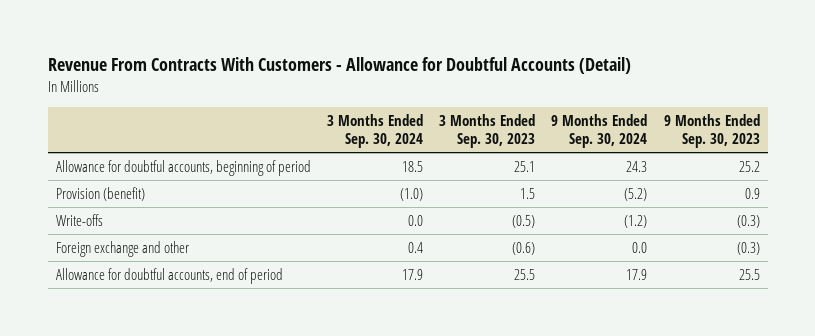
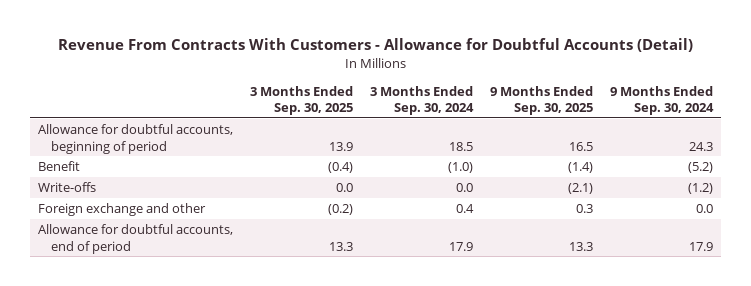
[439,113,536,149] 3 Months Ended Sep. 30, 2023 -> none
[663,113,760,149] 9 Months Ended Sep. 30, 2023 -> none
none -> [250,85,354,116] 3 Months Ended Sep. 30, 2025
none -> [490,85,594,116] 9 Months Ended Sep. 30, 2025
[55,186,145,201] Provision (benefit) -> [38,160,81,171] Benefit

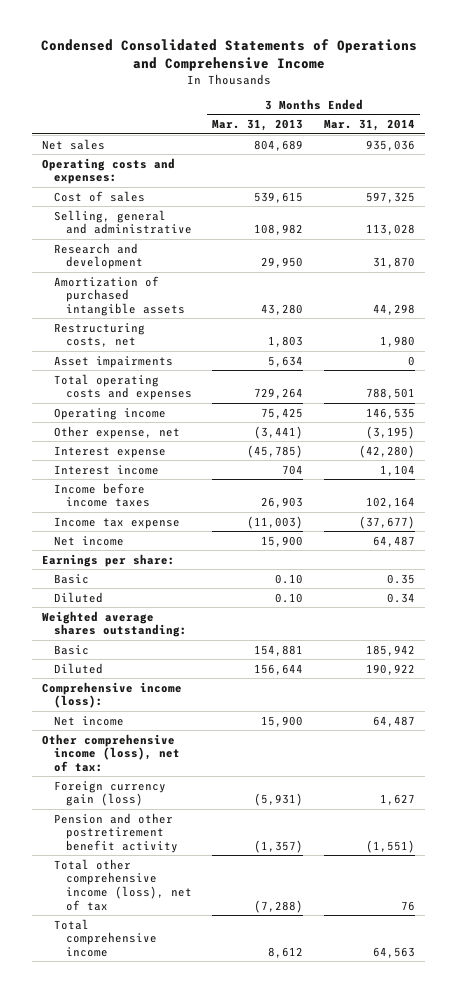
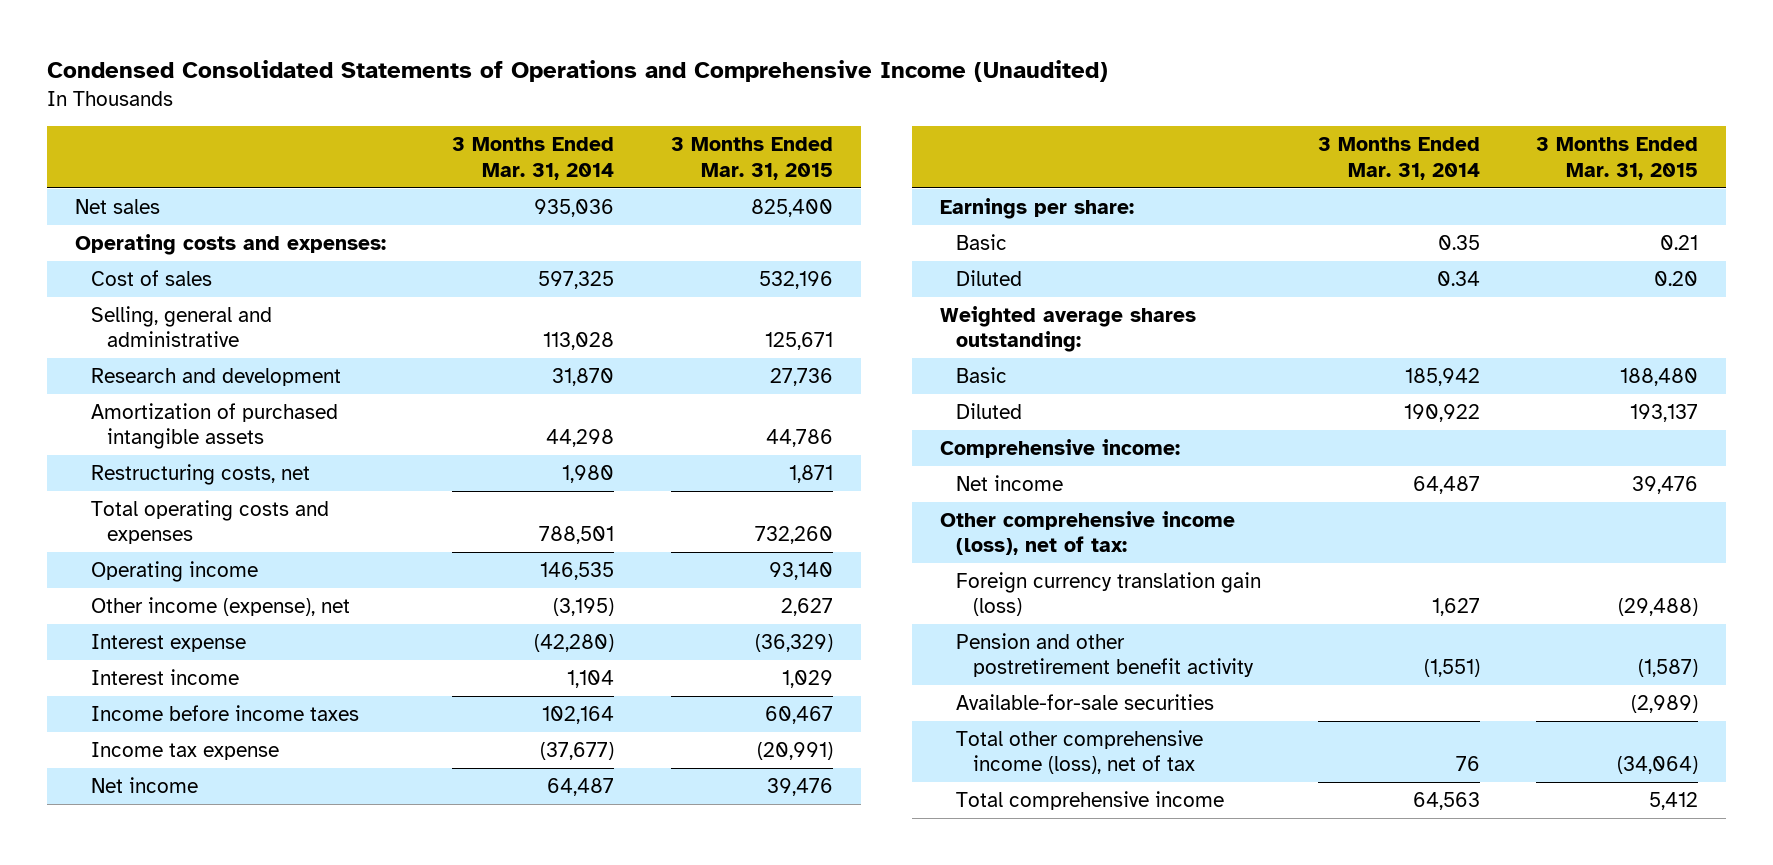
[40,39,417,72] Condensed Consolidated Statements of Operations and Comprehensive Income -> [46,60,1108,83] Condensed Consolidated Statements of Operations and Comprehensive Income (Unaudited)
[212,119,304,132] Mar. 31, 2013 -> none
none -> [670,137,833,180] 3 Months Ended Mar. 31, 2015
[54,355,174,368] Asset impairments -> none
[54,425,181,439] Other expense, net -> [91,596,351,616] Other income (expense), net
[42,681,183,709] Comprehensive income (loss): -> [940,438,1181,458] Comprehensive income:
[54,780,167,807] Foreign currency gain (loss) -> [956,571,1262,617] Foreign currency translation gain (loss)
none -> [956,693,1215,710] Available-for-sale securities

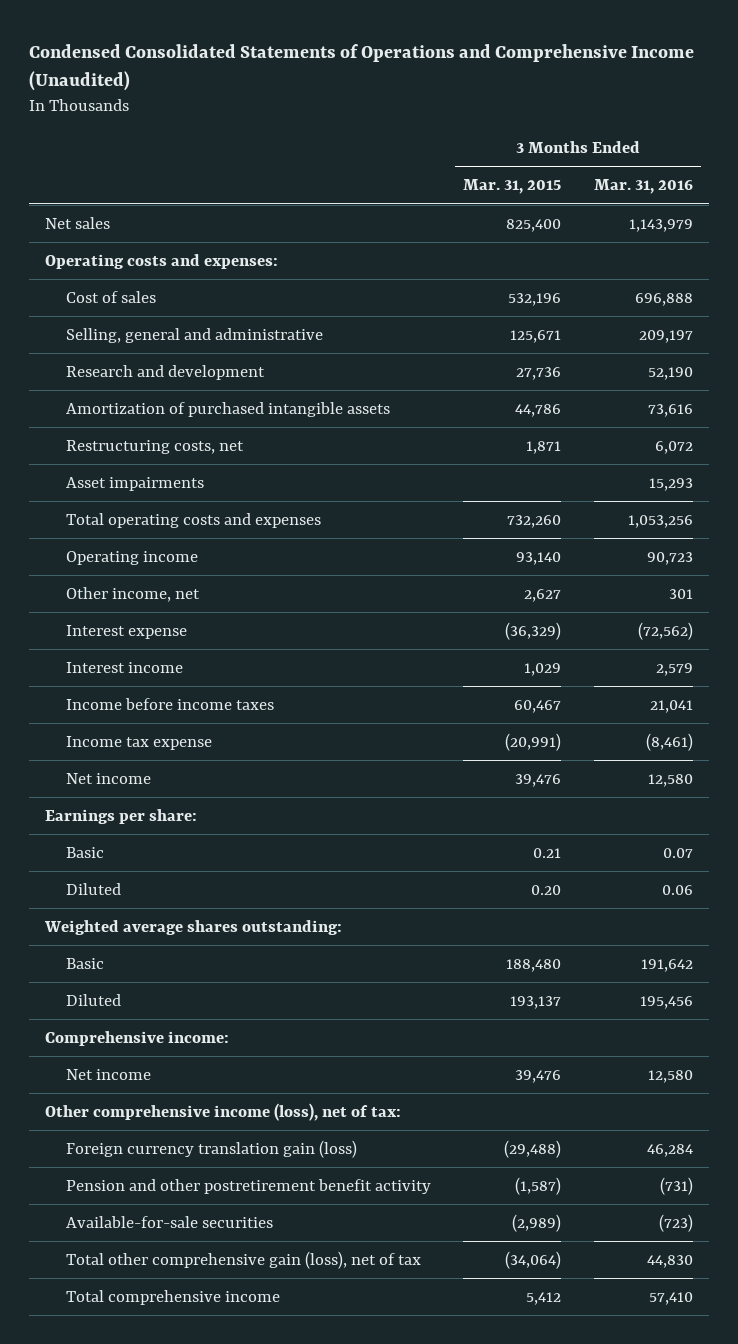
[452,137,615,180] 3 Months Ended Mar. 31, 2014 -> none
none -> [593,179,693,195] Mar. 31, 2016
none -> [65,476,204,491] Asset impairments
[91,596,351,616] Other income (expense), net -> [65,586,200,602] Other income, net
[956,729,1204,775] Total other comprehensive income (loss), net of tax -> [65,1250,421,1269] Total other comprehensive gain (loss), net of tax

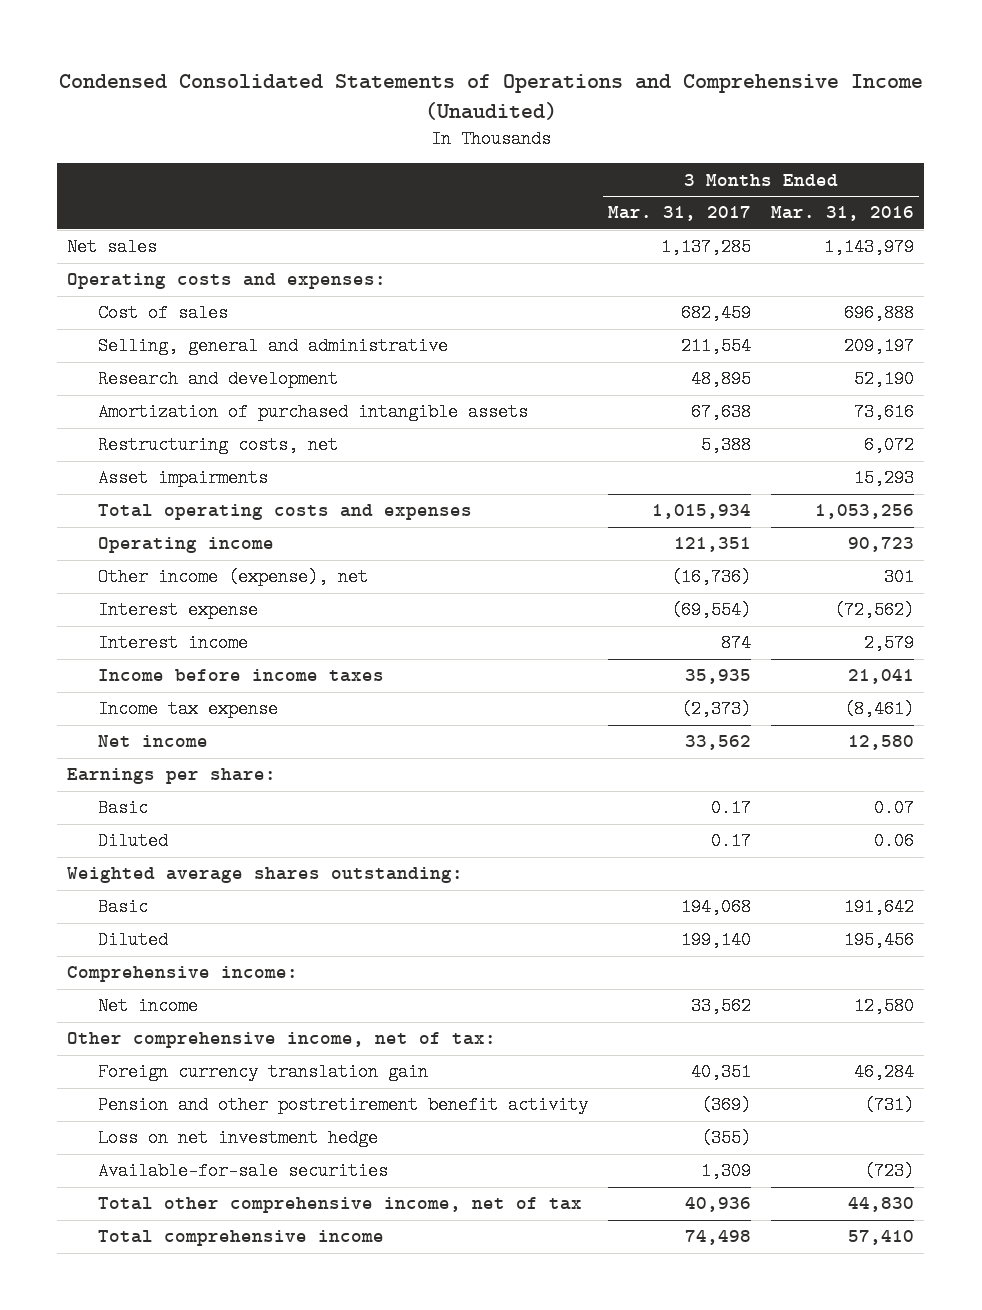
[463,179,562,195] Mar. 31, 2015 -> none
none -> [608,206,752,222] Mar. 31, 2017
[65,586,200,602] Other income, net -> [98,568,369,587] Other income (expense), net
[45,1102,402,1121] Other comprehensive income (loss), net of tax: -> [67,1032,497,1049] Other comprehensive income, net of tax:
[65,1139,357,1158] Foreign currency translation gain (loss) -> [98,1063,429,1082] Foreign currency translation gain
none -> [98,1129,379,1148] Loss on net investment hedge
[65,1250,421,1269] Total other comprehensive gain (loss), net of tax -> [98,1197,583,1214] Total other comprehensive income, net of tax

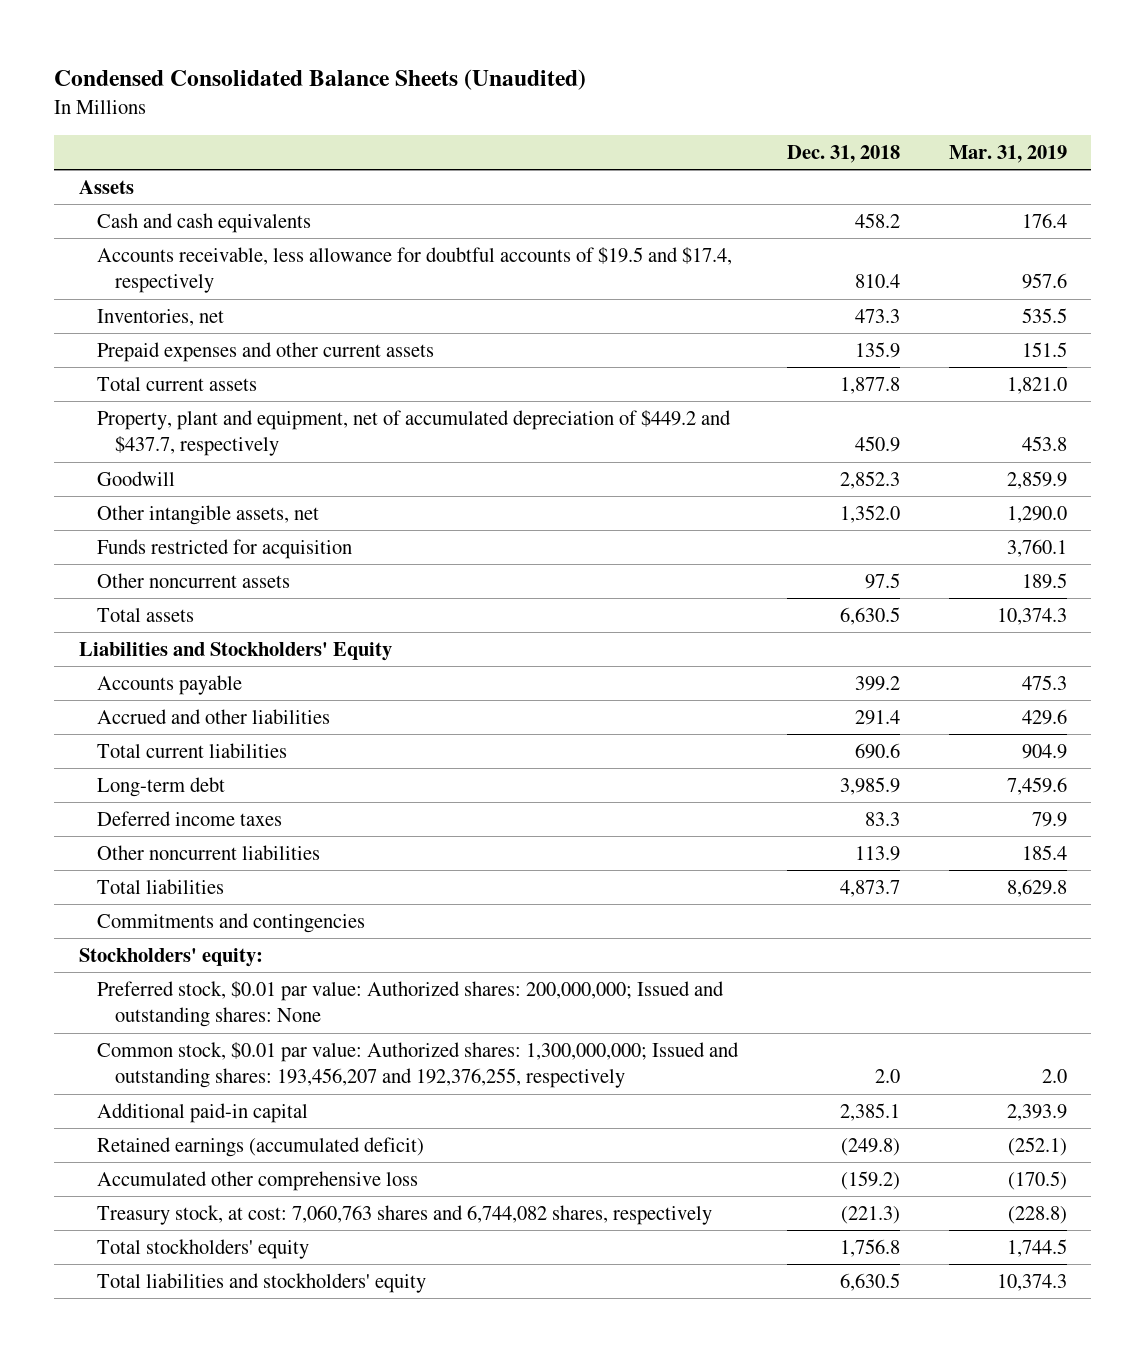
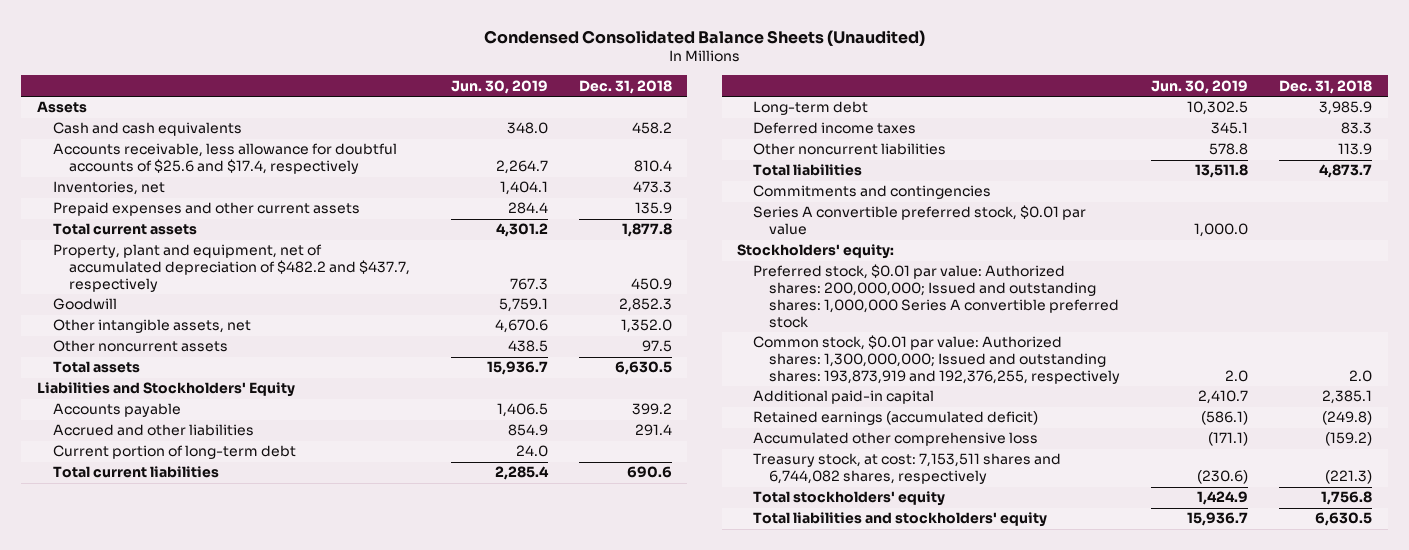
[948,144,1067,163] Mar. 31, 2019 -> none
none -> [450,79,548,94] Jun. 30, 2019
[96,246,732,294] Accounts receivable, less allowance for doubtful accounts of $19.5 and $17.4, respectively -> [52,143,397,175] Accounts receivable, less allowance for doubtful accounts of $25.6 and $17.4, respectively
[96,409,731,457] Property, plant and equipment, net of accumulated depreciation of $449.2 and $437.7, respectively -> [52,244,410,293] Property, plant and equipment, net of accumulated depreciation of $482.2 and $437.7, respectively
[96,538,352,559] Funds restricted for acquisition -> none
none -> [52,445,296,460] Current portion of long-term debt
none -> [753,205,1087,236] Series A convertible preferred stock, $0.01 par value
[96,980,724,1028] Preferred stock, $0.01 par value: Authorized shares: 200,000,000; Issued and outstanding shares: None -> [753,264,1120,328] Preferred stock, $0.01 par value: Authorized shares: 200,000,000; Issued and outstanding shares: 1,000,000 Series A convertible preferred stock
[96,1041,739,1089] Common stock, $0.01 par value: Authorized shares: 1,300,000,000; Issued and outstanding shares: 193,456,207 and 192,376,255, respectively -> [753,335,1121,385] Common stock, $0.01 par value: Authorized shares: 1,300,000,000; Issued and outstanding shares: 193,873,919 and 192,376,255, respectively
[96,1204,712,1225] Treasury stock, at cost: 7,060,763 shares and 6,744,082 shares, respectively -> [753,453,1062,485] Treasury stock, at cost: 7,153,511 shares and 6,744,082 shares, respectively

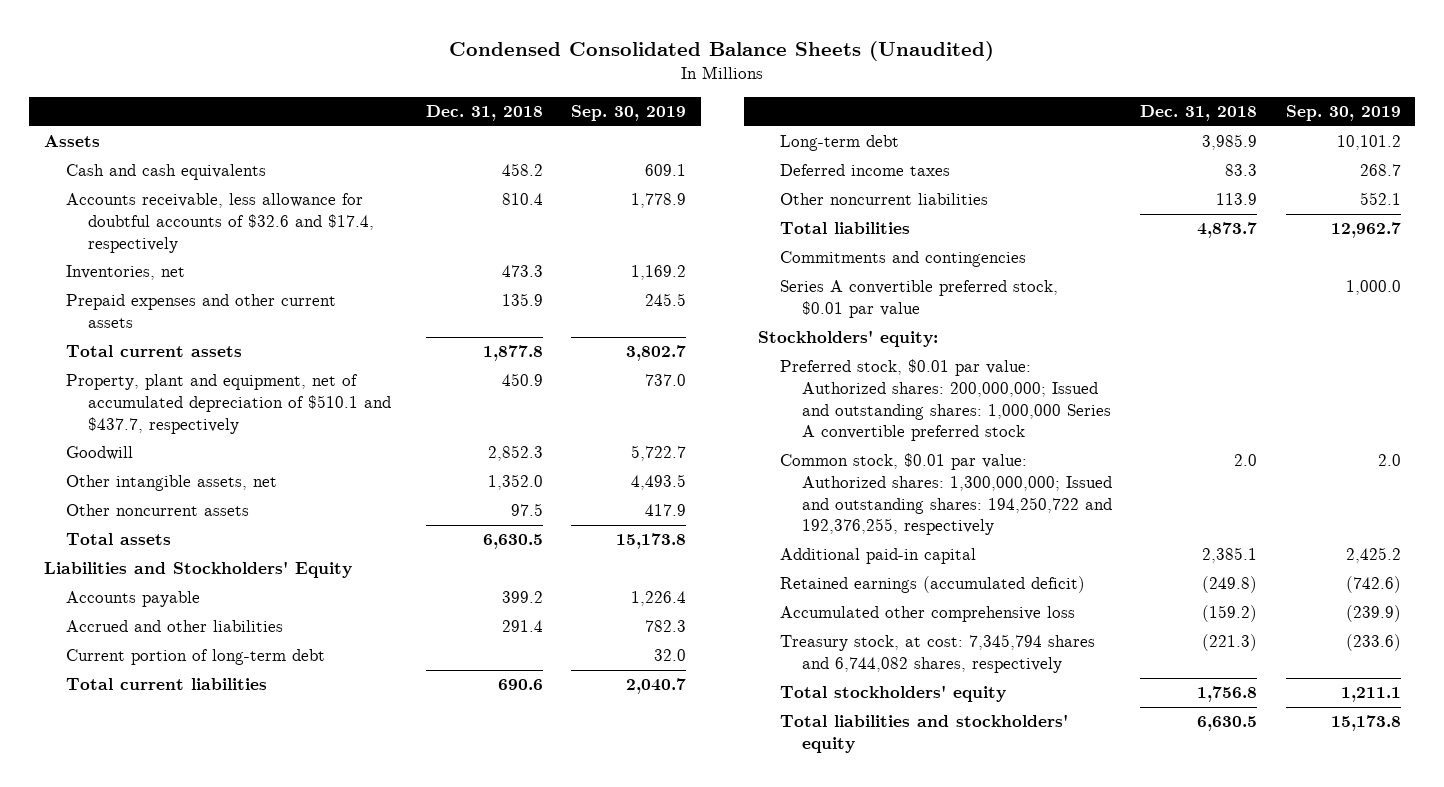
[450,79,548,94] Jun. 30, 2019 -> none
none -> [571,105,687,122] Sep. 30, 2019
[52,143,397,175] Accounts receivable, less allowance for doubtful accounts of $25.6 and $17.4, respectively -> [65,193,374,253] Accounts receivable, less allowance for doubtful accounts of $32.6 and $17.4, respectively
[52,244,410,293] Property, plant and equipment, net of accumulated depreciation of $482.2 and $437.7, respectively -> [65,374,391,434] Property, plant and equipment, net of accumulated depreciation of $510.1 and $437.7, respectively
[753,335,1121,385] Common stock, $0.01 par value: Authorized shares: 1,300,000,000; Issued and outstanding shares: 193,873,919 and 192,376,255, respectively -> [779,453,1112,536] Common stock, $0.01 par value: Authorized shares: 1,300,000,000; Issued and outstanding shares: 194,250,722 and 192,376,255, respectively
[753,453,1062,485] Treasury stock, at cost: 7,153,511 shares and 6,744,082 shares, respectively -> [779,634,1095,674] Treasury stock, at cost: 7,345,794 shares and 6,744,082 shares, respectively

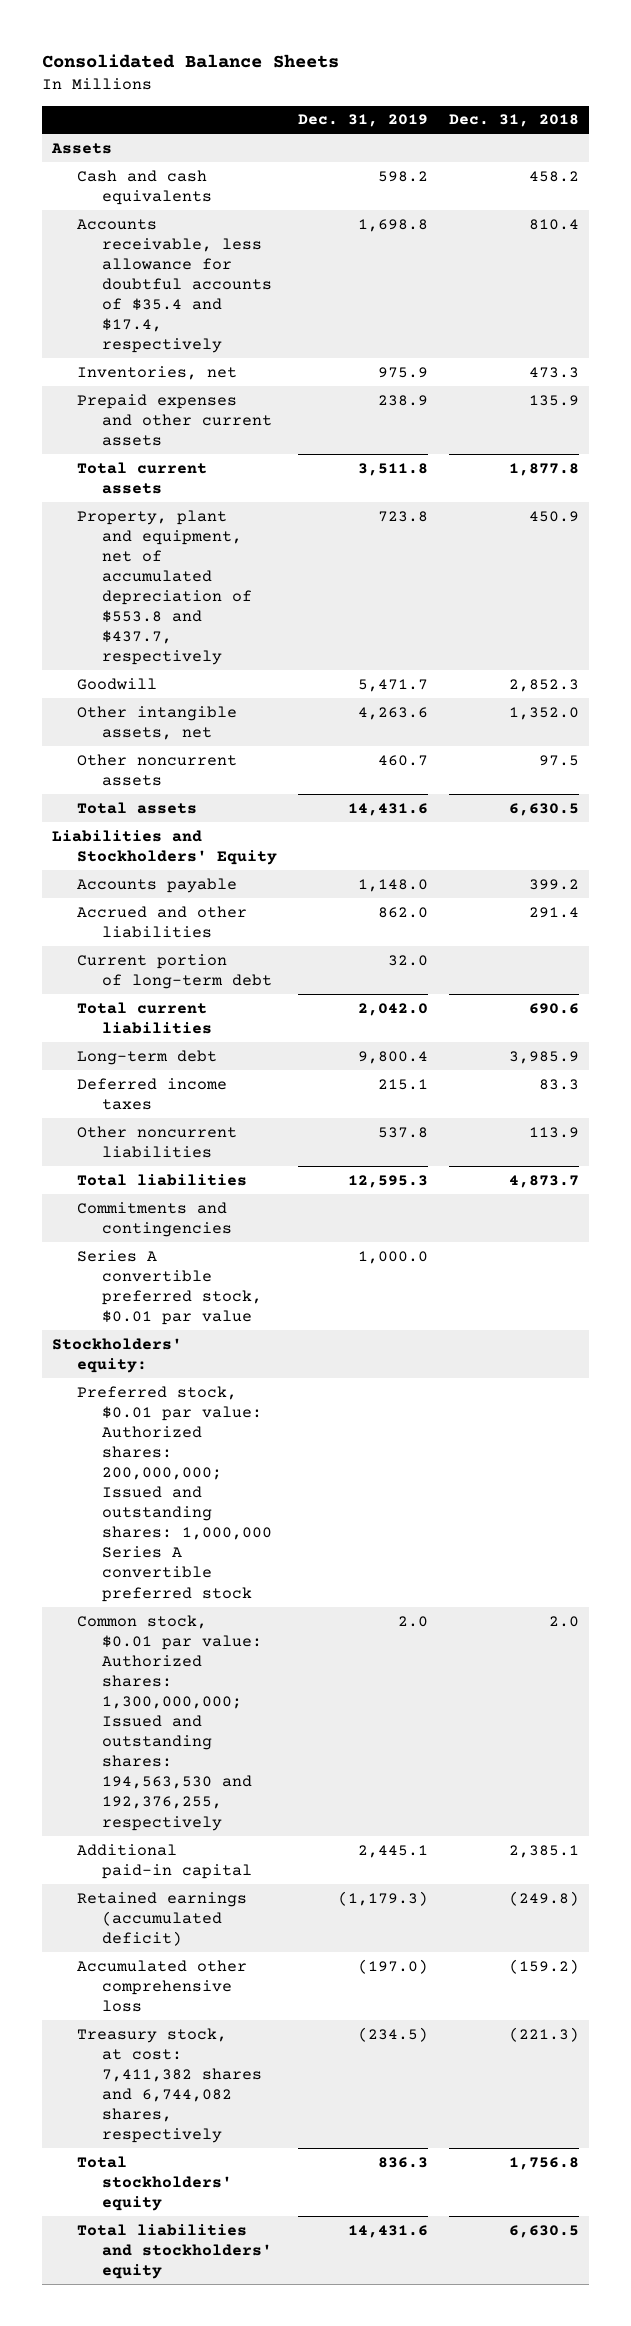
[449,41,995,62] Condensed Consolidated Balance Sheets (Unaudited) -> [41,54,339,69] Consolidated Balance Sheets
[571,105,687,122] Sep. 30, 2019 -> none
none -> [297,114,428,128] Dec. 31, 2019
[65,193,374,253] Accounts receivable, less allowance for doubtful accounts of $32.6 and $17.4, respectively -> [77,218,272,354] Accounts receivable, less allowance for doubtful accounts of $35.4 and $17.4, respectively
[65,374,391,434] Property, plant and equipment, net of accumulated depreciation of $510.1 and $437.7, respectively -> [77,509,252,666] Property, plant and equipment, net of accumulated depreciation of $553.8 and $437.7, respectively
[779,453,1112,536] Common stock, $0.01 par value: Authorized shares: 1,300,000,000; Issued and outstanding shares: 194,250,722 and 192,376,255, respectively -> [77,1614,262,1831] Common stock, $0.01 par value: Authorized shares: 1,300,000,000; Issued and outstanding shares: 194,563,530 and 192,376,255, respectively
[779,634,1095,674] Treasury stock, at cost: 7,345,794 shares and 6,744,082 shares, respectively -> [77,2027,262,2144] Treasury stock, at cost: 7,411,382 shares and 6,744,082 shares, respectively

